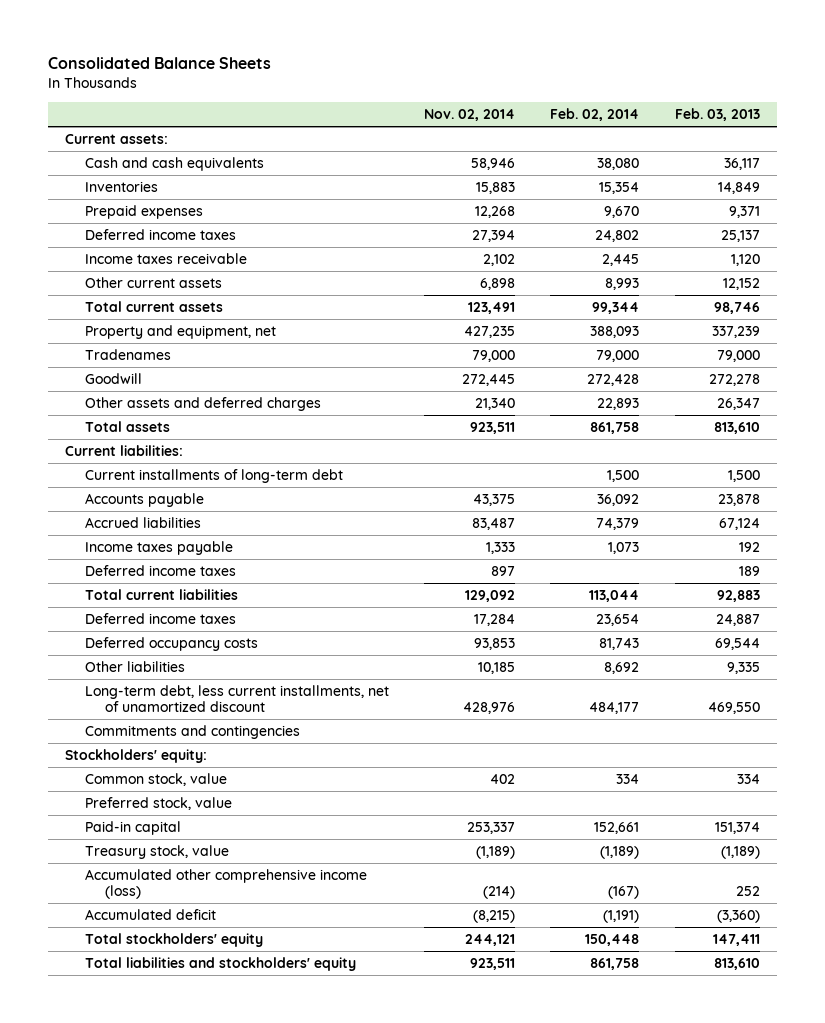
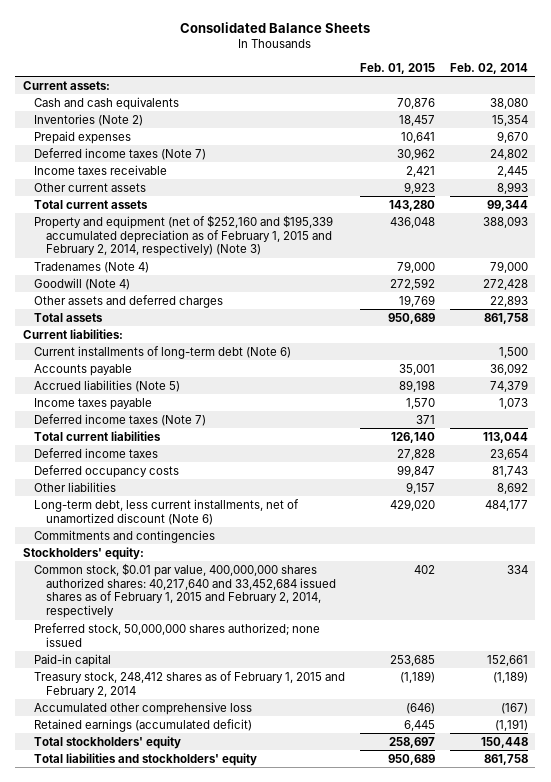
[424,109,516,122] Nov. 02, 2014 -> none
[674,108,760,122] Feb. 03, 2013 -> none
none -> [360,62,436,74] Feb. 01, 2015
[85,180,159,192] Inventories -> [34,113,144,126] Inventories (Note 2)
[85,228,237,240] Deferred income taxes -> [34,147,207,160] Deferred income taxes (Note 7)
[85,324,277,339] Property and equipment, net -> [34,214,334,257] Property and equipment (net of $252,160 and $195,339 accumulated depreciation as of February 1, 2015 and February 2, 2014, respectively) (Note 3)
[85,348,172,360] Tradenames -> [34,261,150,273] Tradenames (Note 4)
[85,372,143,384] Goodwill -> [34,277,131,290] Goodwill (Note 4)
[85,468,344,483] Current installments of long-term debt -> [34,345,292,359] Current installments of long-term debt (Note 6)
[85,516,202,528] Accrued liabilities -> [34,379,181,392] Accrued liabilities (Note 5)
[85,564,237,576] Deferred income taxes -> [34,413,207,426] Deferred income taxes (Note 7)
[85,684,390,713] Long-term debt, less current installments, net of unamortized discount -> [34,498,300,525] Long-term debt, less current installments, net of unamortized discount (Note 6)
[85,772,228,786] Common stock, value -> [34,562,336,619] Common stock, $0.01 par value, 400,000,000 shares authorized shares: 40,217,640 and 33,452,684 issued shares as of February 1, 2015 and February 2, 2014, respectively
[85,796,233,810] Preferred stock, value -> [34,622,321,647] Preferred stock, 50,000,000 shares authorized; none issued
[85,844,230,859] Treasury stock, value -> [34,670,346,697] Treasury stock, 248,412 shares as of February 1, 2015 and February 2, 2014
[85,868,368,900] Accumulated other comprehensive income (loss) -> [34,701,253,715] Accumulated other comprehensive loss
[85,908,217,920] Accumulated deficit -> [34,718,253,732] Retained earnings (accumulated deficit)

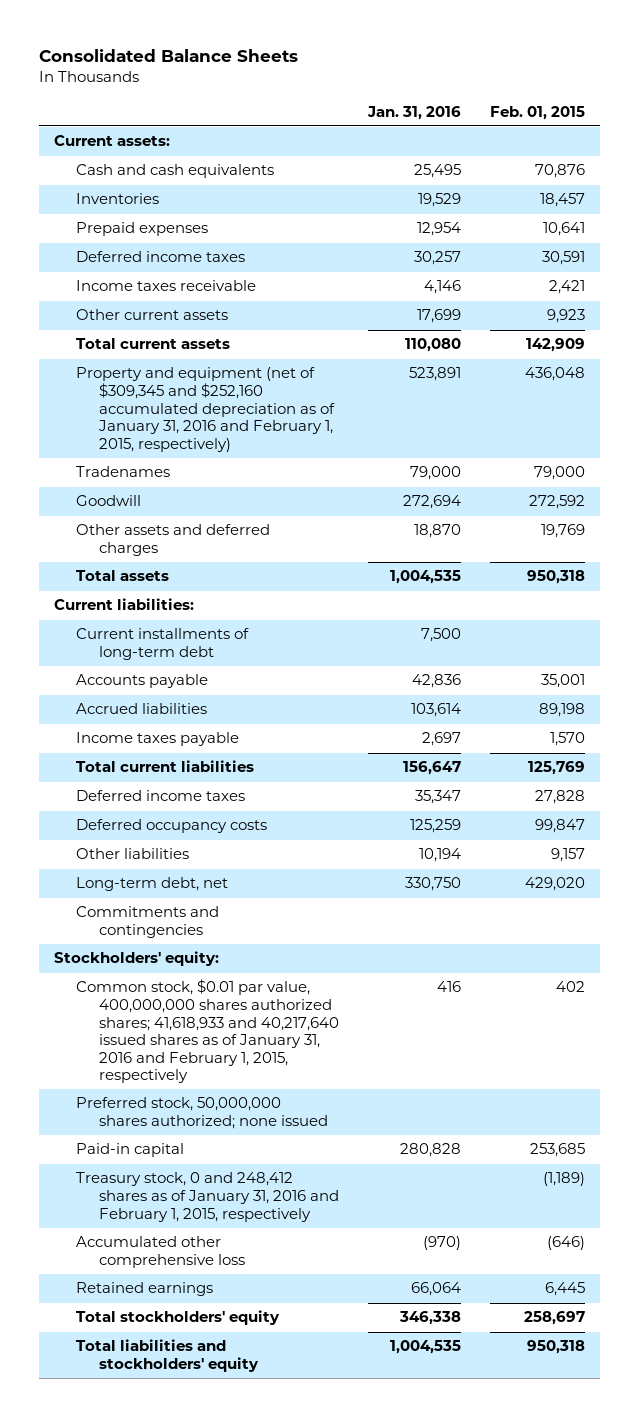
[449,62,528,74] Feb. 02, 2014 -> none
none -> [367,105,462,120] Jan. 31, 2016
[34,113,144,126] Inventories (Note 2) -> [76,193,160,205] Inventories
[34,147,207,160] Deferred income taxes (Note 7) -> [76,251,246,263] Deferred income taxes
[397,147,436,160] 30,962 -> [542,251,586,266] 30,591
[389,199,436,211] 143,280 -> [526,338,586,353] 142,909
[34,214,334,257] Property and equipment (net of $252,160 and $195,339 accumulated depreciation as of February 1, 2015 and February 2, 2014, respectively) (Note 3) -> [76,367,335,452] Property and equipment (net of $309,345 and $252,160 accumulated depreciation as of January 31, 2016 and February 1, 2015, respectively)
[34,261,150,273] Tradenames (Note 4) -> [76,466,171,478] Tradenames
[34,277,131,290] Goodwill (Note 4) -> [76,495,142,507] Goodwill
[388,312,436,324] 950,689 -> [527,570,586,585] 950,318
[34,345,292,359] Current installments of long-term debt (Note 6) -> [76,628,250,661] Current installments of long-term debt
[34,379,181,392] Accrued liabilities (Note 5) -> [76,703,208,715] Accrued liabilities
[34,413,207,426] Deferred income taxes (Note 7) -> none
[391,431,436,443] 126,140 -> [528,761,586,776] 125,769
[34,498,300,525] Long-term debt, less current installments, net of unamortized discount (Note 6) -> [76,877,229,892] Long-term debt, net
[34,562,336,619] Common stock, $0.01 par value, 400,000,000 shares authorized shares: 40,217,640 and 33,452,684 issued shares as of February 1, 2015 and February 2, 2014, respectively -> [76,979,339,1084] Common stock, $0.01 par value, 400,000,000 shares authorized shares; 41,618,933 and 40,217,640 issued shares as of January 31, 2016 and February 1, 2015, respectively
[34,670,346,697] Treasury stock, 248,412 shares as of February 1, 2015 and February 2, 2014 -> [76,1172,339,1222] Treasury stock, 0 and 248,412 shares as of January 31, 2016 and February 1, 2015, respectively
[34,718,253,732] Retained earnings (accumulated deficit) -> [76,1282,214,1297] Retained earnings
[388,753,436,765] 950,689 -> [527,1340,586,1355] 950,318

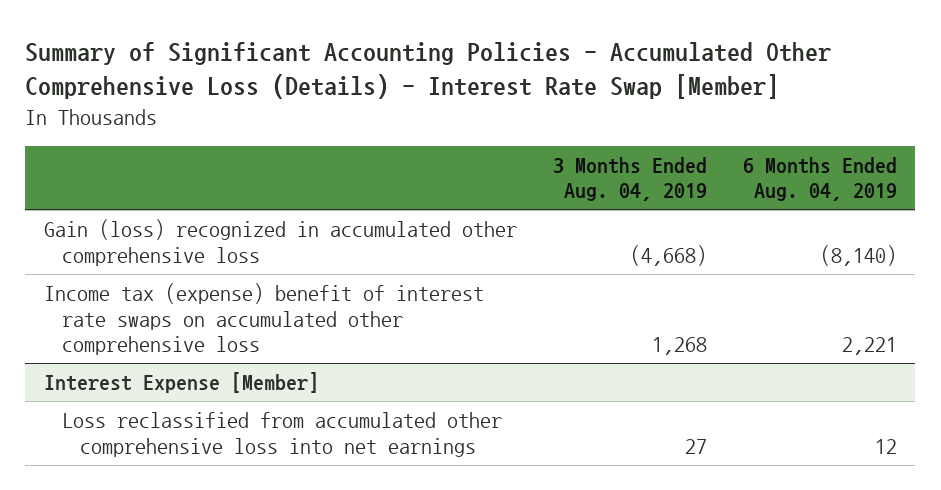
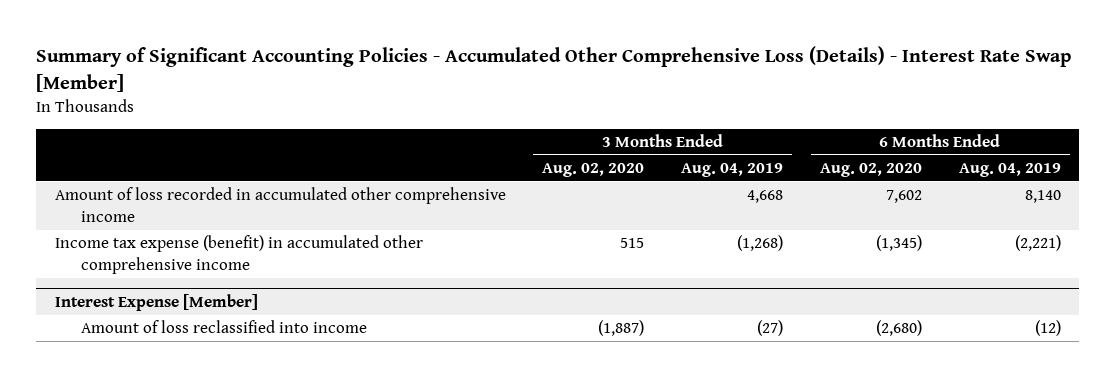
none -> [542,163,645,178] Aug. 02, 2020
none -> [820,163,923,178] Aug. 02, 2020
[43,219,517,266] Gain (loss) recognized in accumulated other comprehensive loss -> [54,187,506,222] Amount of loss recorded in accumulated other comprehensive income
[629,244,707,266] (4,668) -> [747,190,784,204] 4,668
[820,244,898,266] (8,140) -> [1024,190,1061,204] 8,140
[43,283,484,356] Income tax (expense) benefit of interest rate swaps on accumulated other comprehensive loss -> [54,235,423,274] Income tax expense (benefit) in accumulated other comprehensive income
[651,337,707,356] 1,268 -> [737,235,784,252] (1,268)
[842,337,898,356] 2,221 -> [1014,235,1061,252] (2,221)
[61,412,502,457] Loss reclassified from accumulated other comprehensive loss into net earnings -> [80,320,367,334] Amount of loss reclassified into income
[684,438,707,454] 27 -> [757,320,784,337] (27)
[875,438,898,454] 12 -> [1034,320,1061,337] (12)

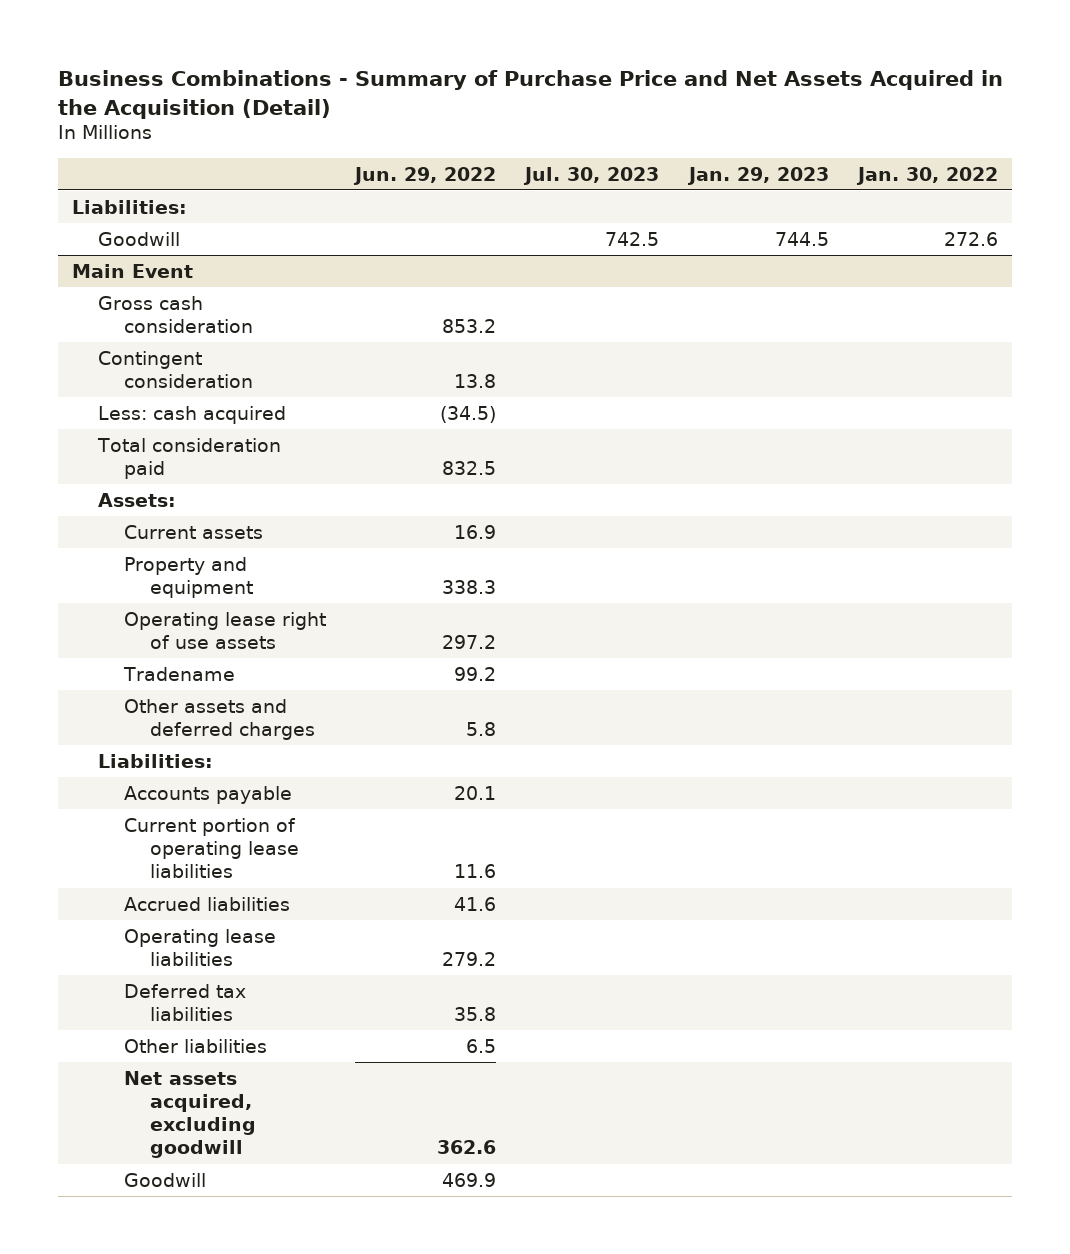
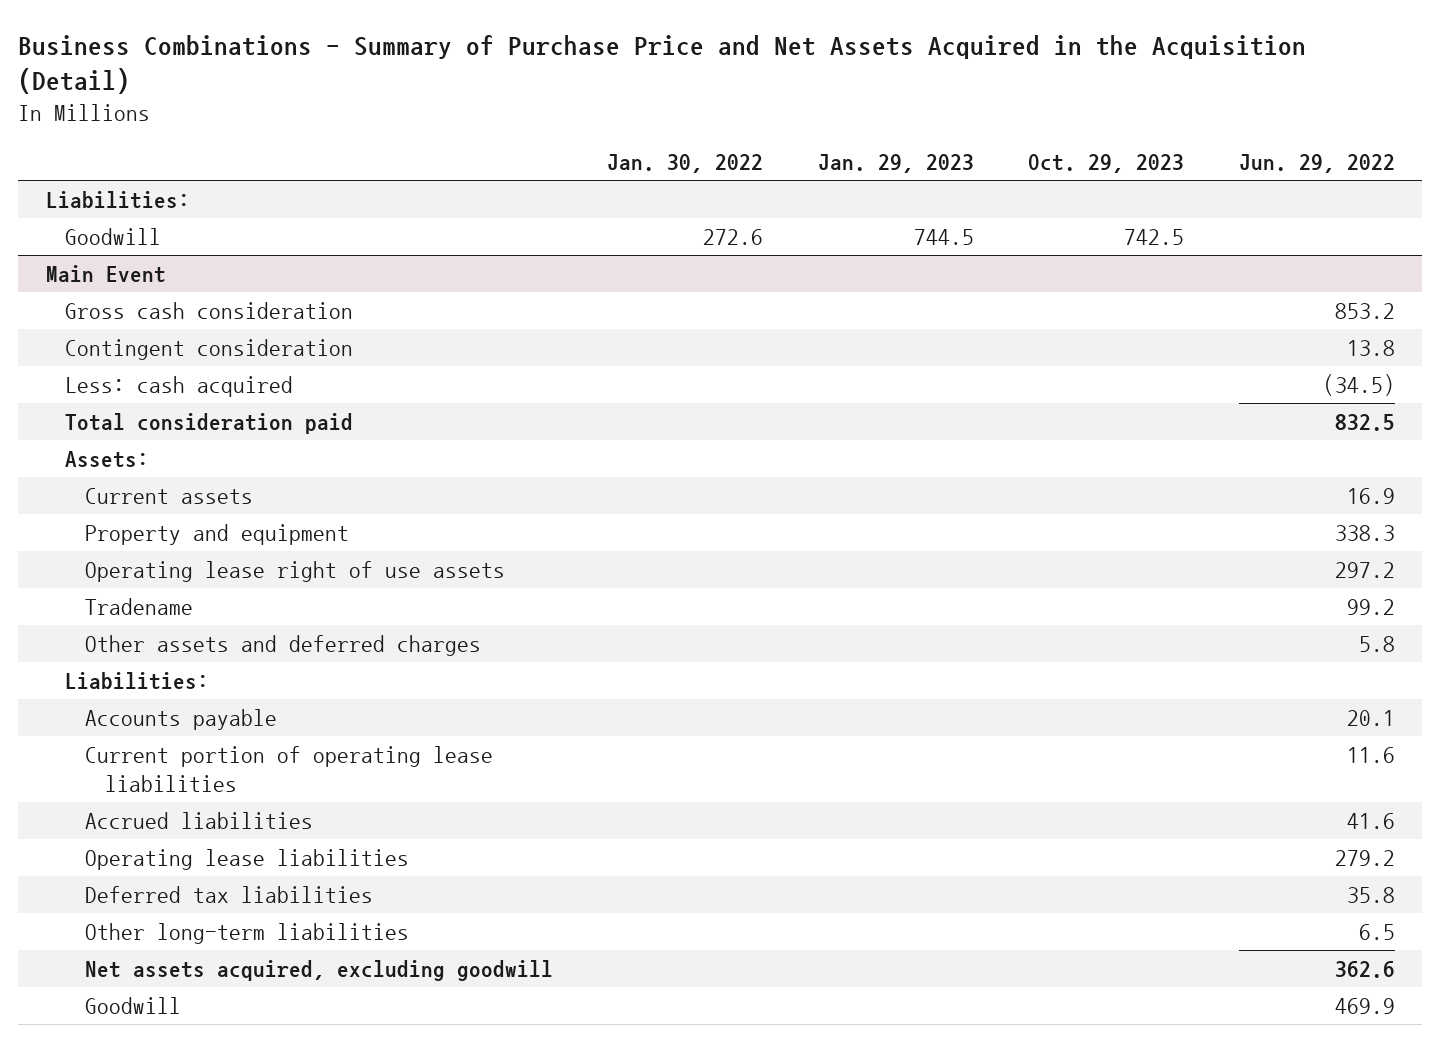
[523,166,660,185] Jul. 30, 2023 -> none
none -> [1028,153,1185,173] Oct. 29, 2023
[123,1038,267,1053] Other liabilities -> [84,922,409,944] Other long-term liabilities

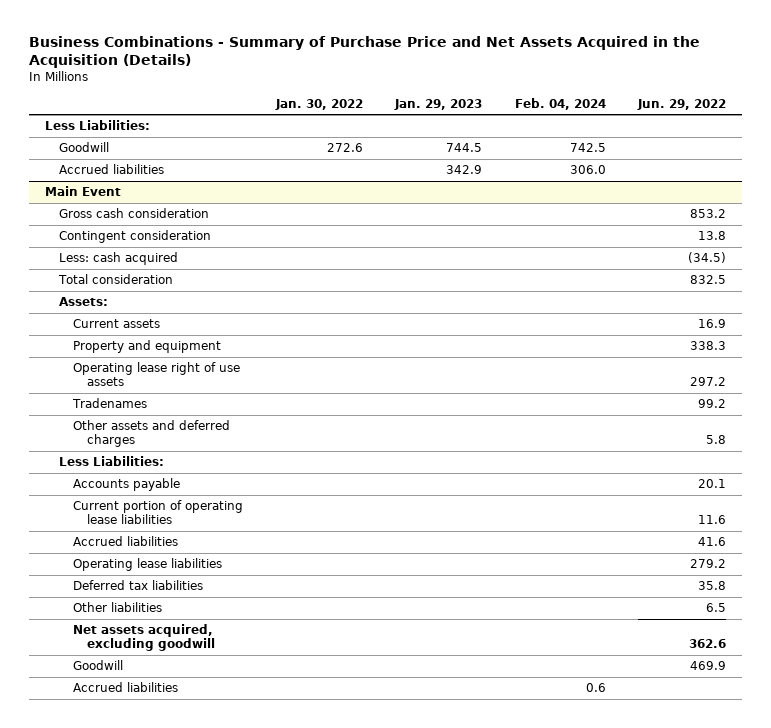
[18,34,1307,95] Business Combinations - Summary of Purchase Price and Net Assets Acquired in the Acquisition (Detail) -> [29,36,701,69] Business Combinations - Summary of Purchase Price and Net Assets Acquired in the Acquisition (Details)
[1028,153,1185,173] Oct. 29, 2023 -> none
none -> [514,97,606,110] Feb. 04, 2024
[45,190,190,209] Liabilities: -> [45,120,151,131] Less Liabilities:
none -> [59,164,165,175] Accrued liabilities
[65,412,354,434] Total consideration paid -> [58,274,174,285] Total consideration
[84,597,193,615] Tradename -> [71,398,147,409] Tradenames
[65,671,210,690] Liabilities: -> [59,456,165,467] Less Liabilities:
[84,922,409,944] Other long-term liabilities -> [72,602,162,613] Other liabilities
none -> [72,682,178,693] Accrued liabilities

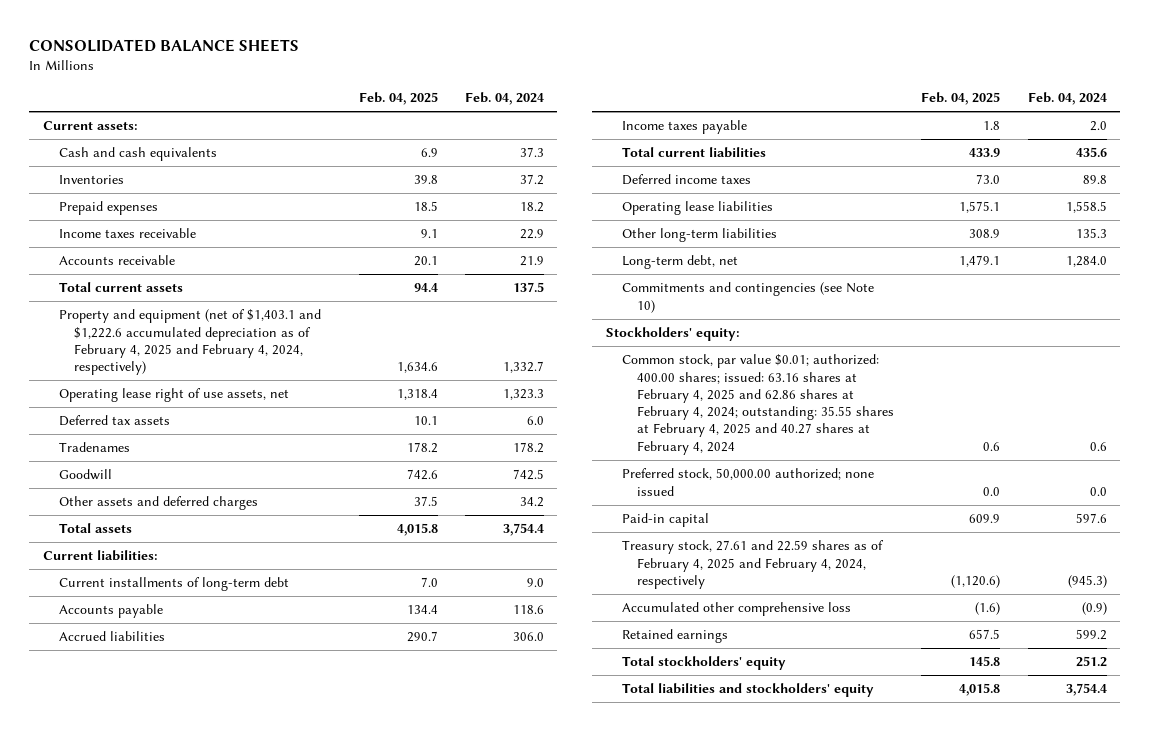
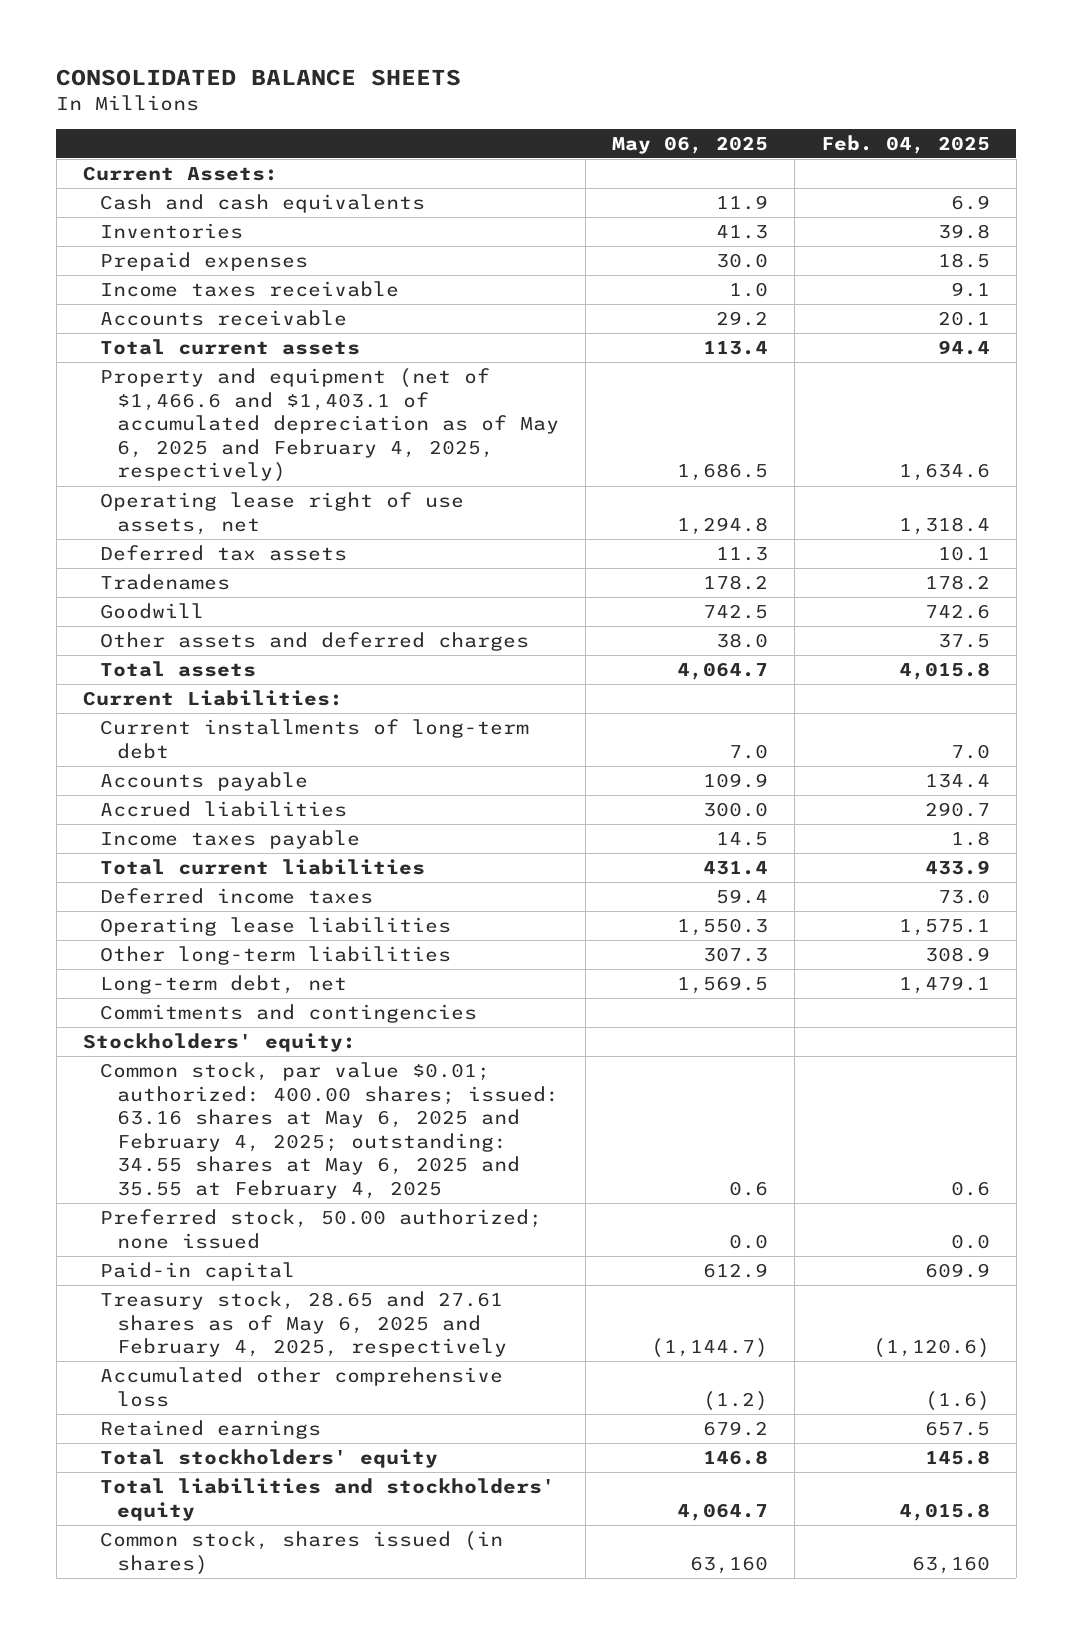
[464,91,544,105] Feb. 04, 2024 -> none
none -> [611,135,768,154] May 06, 2025
[42,121,138,131] Current assets: -> [82,166,278,182] Current Assets:
[58,309,321,376] Property and equipment (net of $1,403.1 and $1,222.6 accumulated depreciation as of February 4, 2025 and February 4, 2024, respectively) -> [99,368,559,483] Property and equipment (net of $1,466.6 and $1,403.1 of accumulated depreciation as of May 6, 2025 and February 4, 2025, respectively)
[42,550,158,562] Current liabilities: -> [82,690,343,707] Current Liabilities:
[621,282,874,313] Commitments and contingencies (see Note 10) -> [99,1004,477,1024] Commitments and contingencies
[621,354,895,455] Common stock, par value $0.01; authorized: 400.00 shares; issued: 63.16 shares at February 4, 2025 and 62.86 shares at February 4, 2024; outstanding: 35.55 shares at February 4, 2025 and 40.27 shares at February 4, 2024 -> [99,1062,559,1199] Common stock, par value $0.01; authorized: 400.00 shares; issued: 63.16 shares at May 6, 2025 and February 4, 2025; outstanding: 34.55 shares at May 6, 2025 and 35.55 at February 4, 2025
[621,468,874,496] Preferred stock, 50,000.00 authorized; none issued -> [99,1209,542,1249] Preferred stock, 50.00 authorized; none issued
[621,540,884,589] Treasury stock, 27.61 and 22.59 shares as of February 4, 2025 and February 4, 2024, respectively -> [99,1291,507,1358] Treasury stock, 28.65 and 27.61 shares as of May 6, 2025 and February 4, 2025, respectively
none -> [99,1531,503,1575] Common stock, shares issued (in shares)

